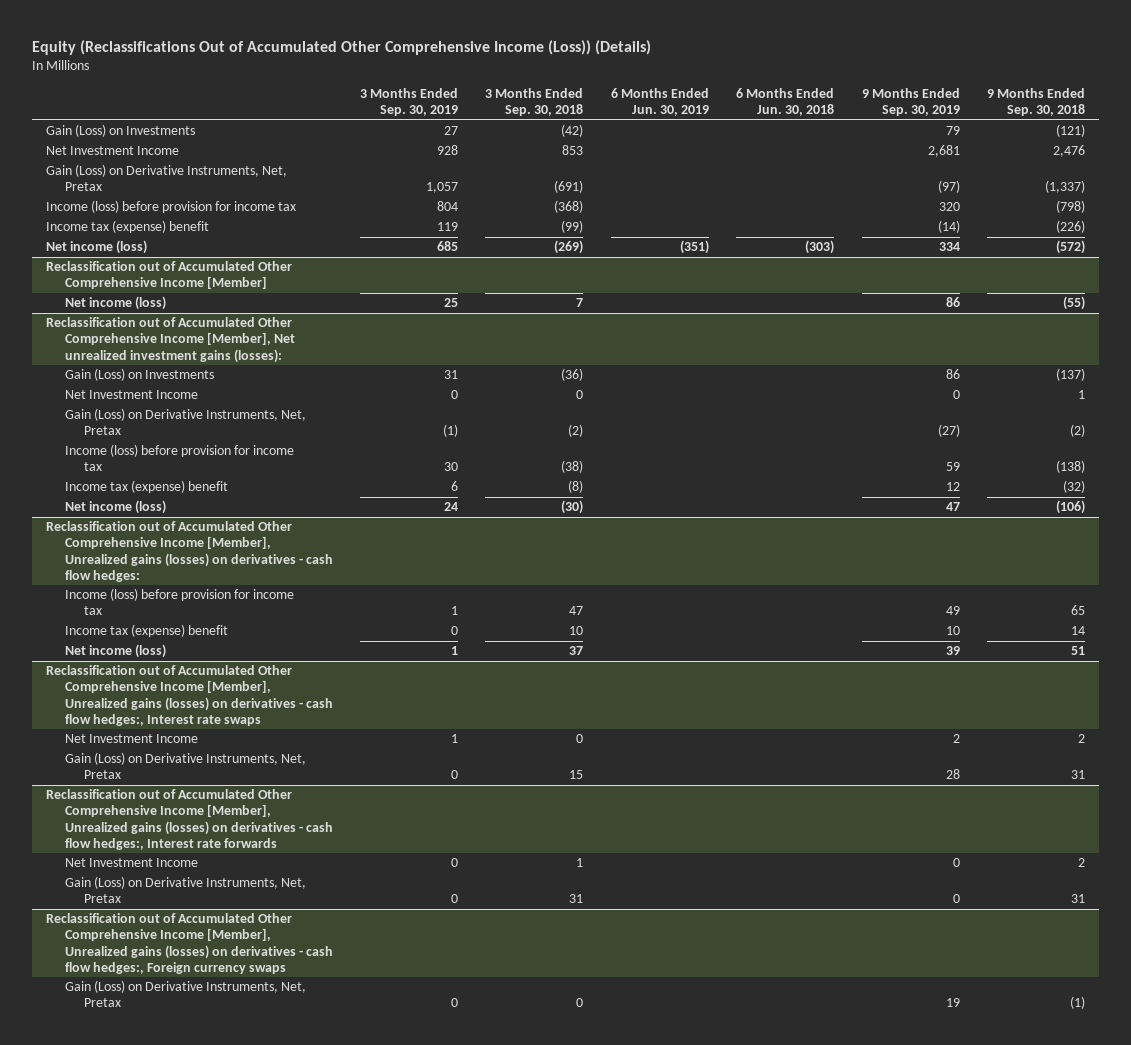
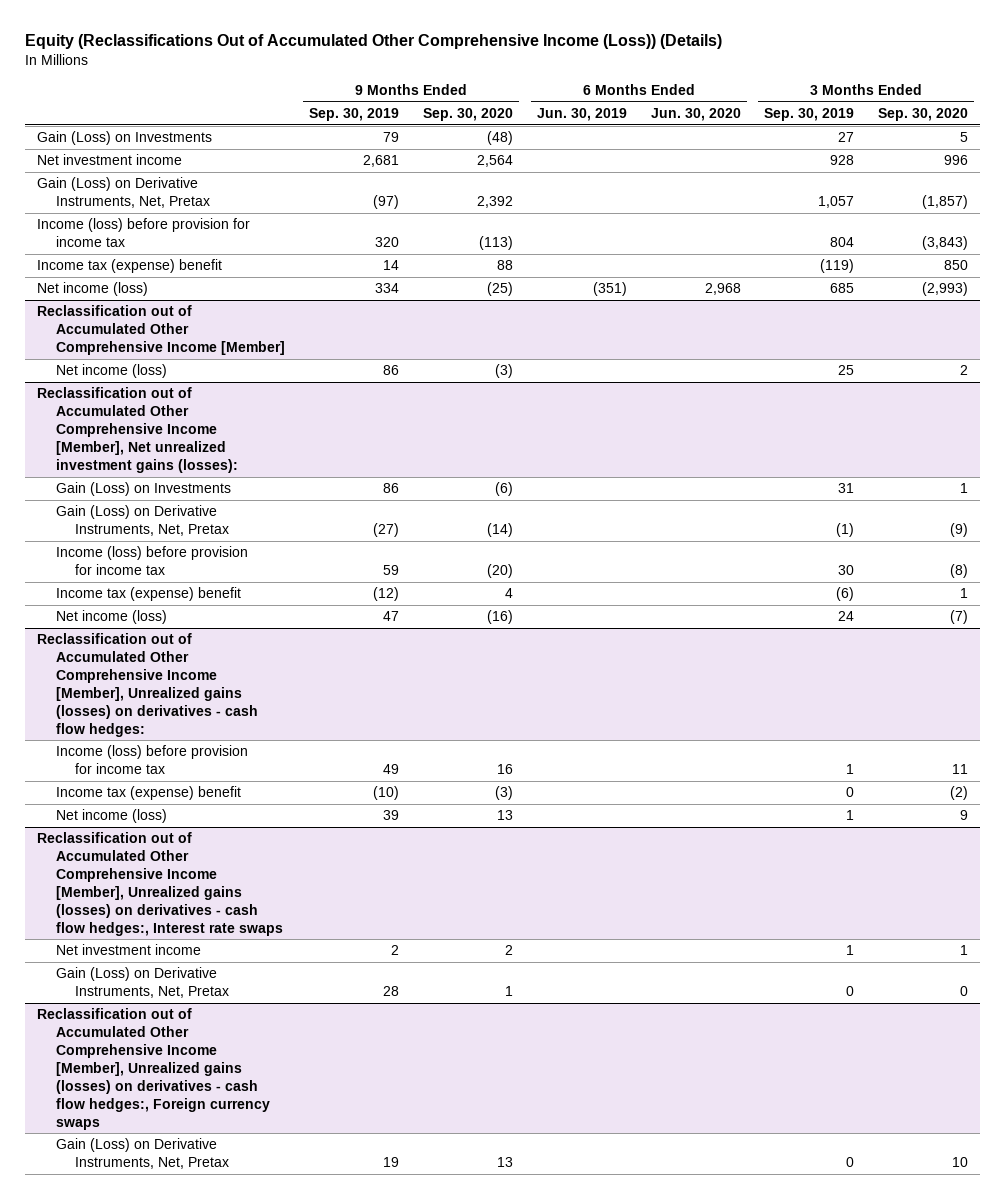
[485,87,584,117] 3 Months Ended Sep. 30, 2018 -> none
[736,87,835,117] 6 Months Ended Jun. 30, 2018 -> none
[987,87,1086,117] 9 Months Ended Sep. 30, 2018 -> none
none -> [422,108,513,122] Sep. 30, 2020
none -> [650,108,741,122] Jun. 30, 2020
none -> [878,108,969,122] Sep. 30, 2020
[45,146,179,156] Net Investment Income -> [36,154,182,166] Net investment income
[437,222,459,232] 119 -> [820,259,855,274] (119)
[937,220,960,234] (14) -> [382,260,399,271] 14
[64,390,198,400] Net Investment Income -> none
[451,481,459,492] 6 -> [836,587,855,602] (6)
[945,482,960,492] 12 -> [372,587,399,602] (12)
[945,626,960,636] 10 -> [372,786,399,801] (10)
[64,734,198,744] Net Investment Income -> [55,944,201,956] Net investment income
[45,789,333,850] Reclassification out of Accumulated Other Comprehensive Income [Member], Unrealized gains (losses) on derivatives - cash flow hedges:, Interest rate forwards -> none
[64,858,198,868] Net Investment Income -> none
[64,876,306,904] Gain (Loss) on Derivative Instruments, Net, Pretax -> none

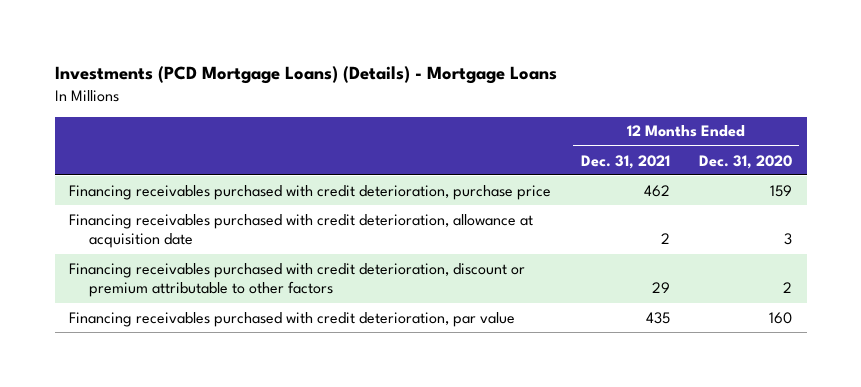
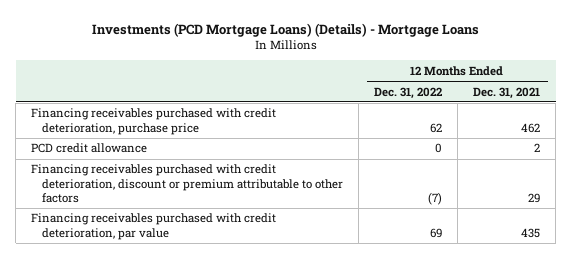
[699,154,793,169] Dec. 31, 2020 -> none
none -> [374,86,443,99] Dec. 31, 2022
[69,213,534,249] Financing receivables purchased with credit deterioration, allowance at acquisition date -> [31,143,148,154] PCD credit allowance

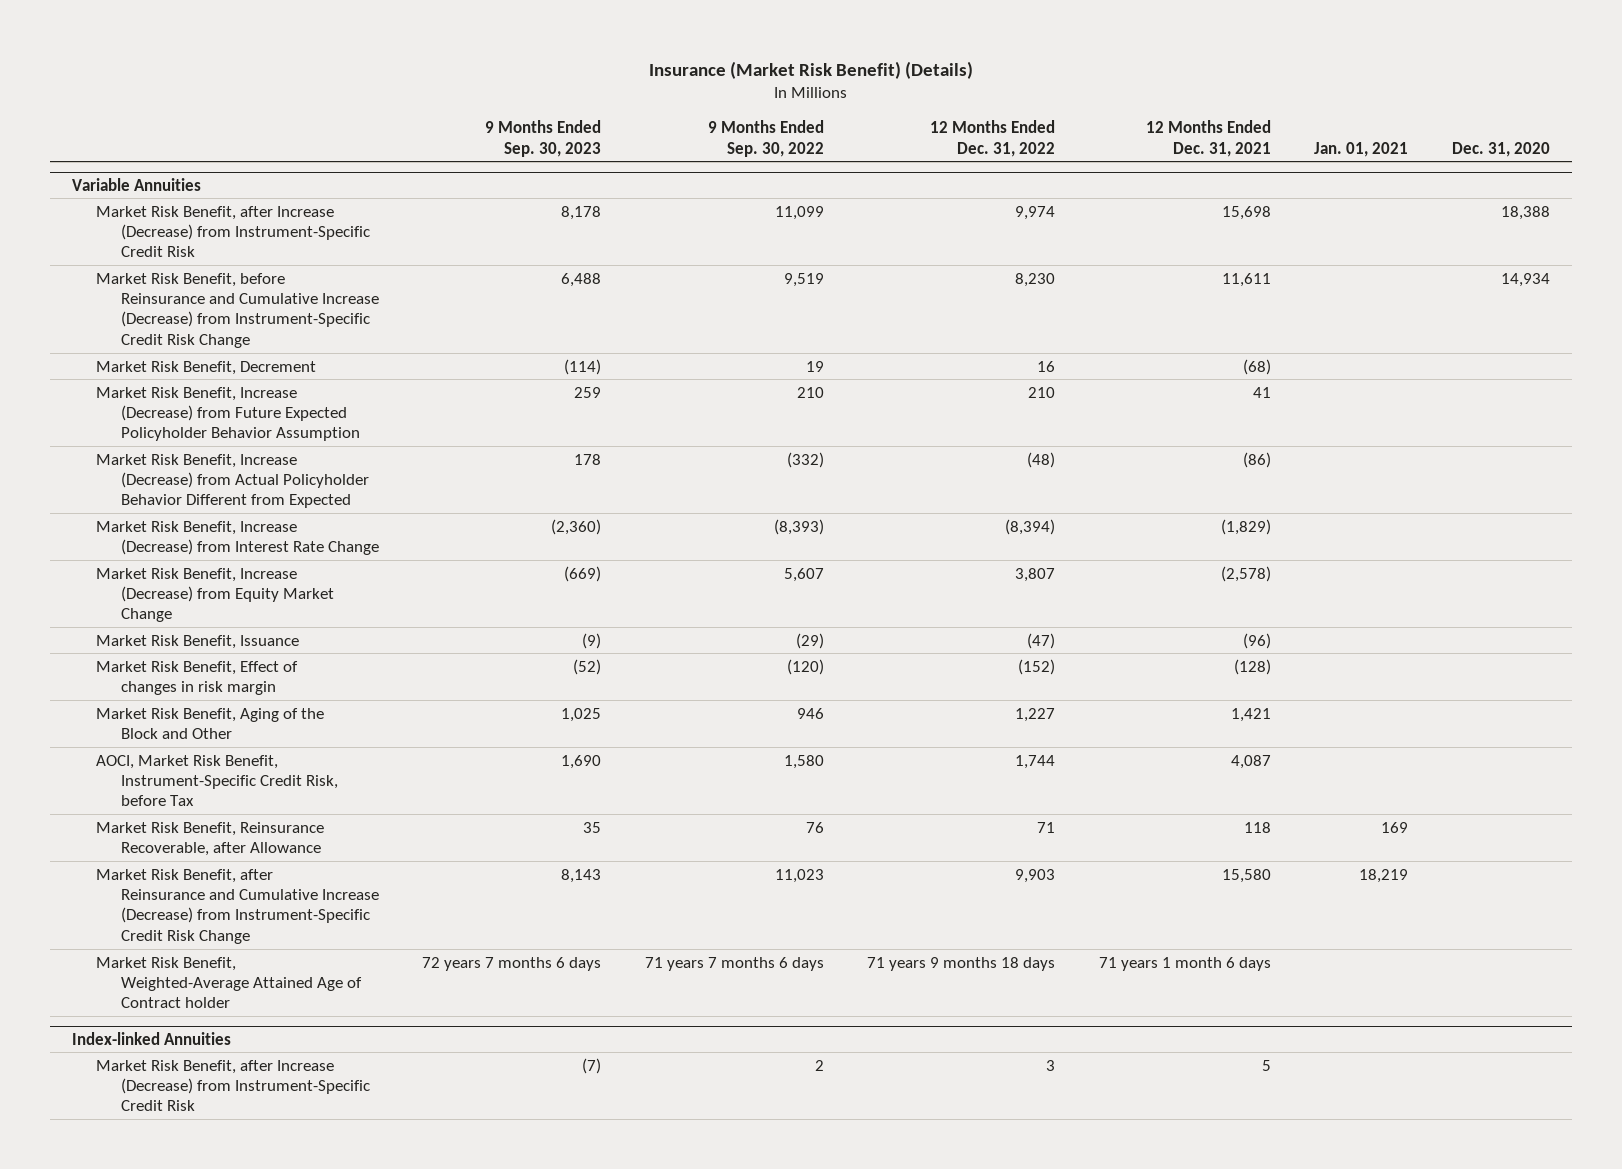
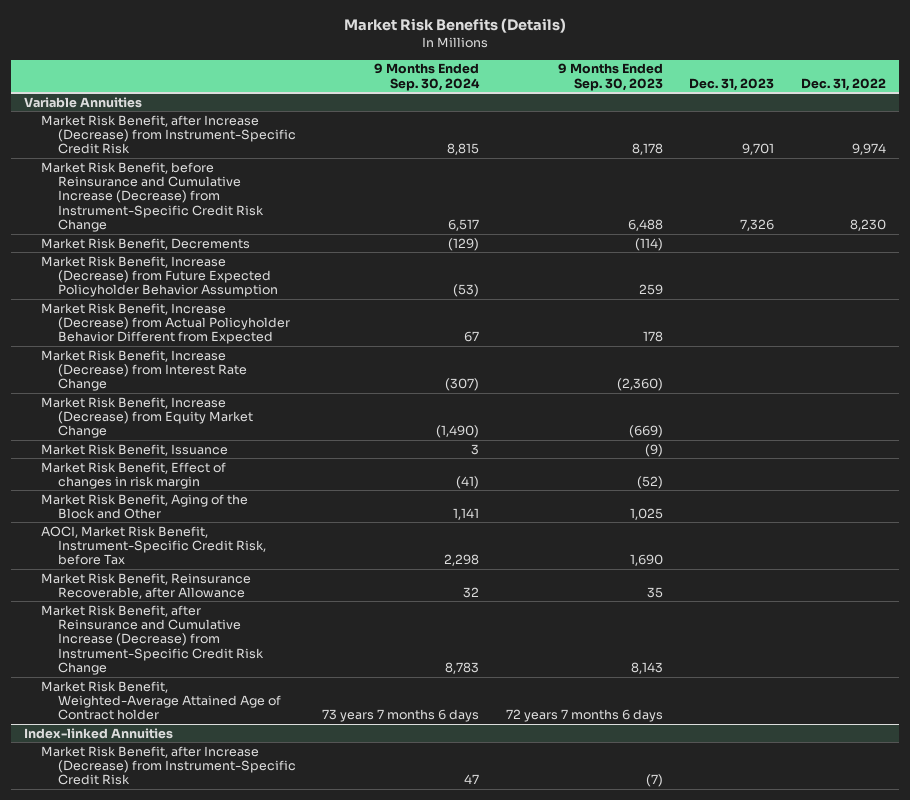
[648,60,973,79] Insurance (Market Risk Benefit) (Details) -> [344,18,567,34] Market Risk Benefits (Details)
[707,120,824,157] 9 Months Ended Sep. 30, 2022 -> none
[930,120,1056,157] 12 Months Ended Dec. 31, 2022 -> none
[1145,120,1271,157] 12 Months Ended Dec. 31, 2021 -> none
[1314,141,1409,157] Jan. 01, 2021 -> none
[1451,141,1550,157] Dec. 31, 2020 -> none
none -> [374,63,481,91] 9 Months Ended Sep. 30, 2024
none -> [689,77,775,91] Dec. 31, 2023
none -> [801,77,887,91] Dec. 31, 2022
[96,360,317,375] Market Risk Benefit, Decrement -> [40,237,250,250] Market Risk Benefit, Decrements

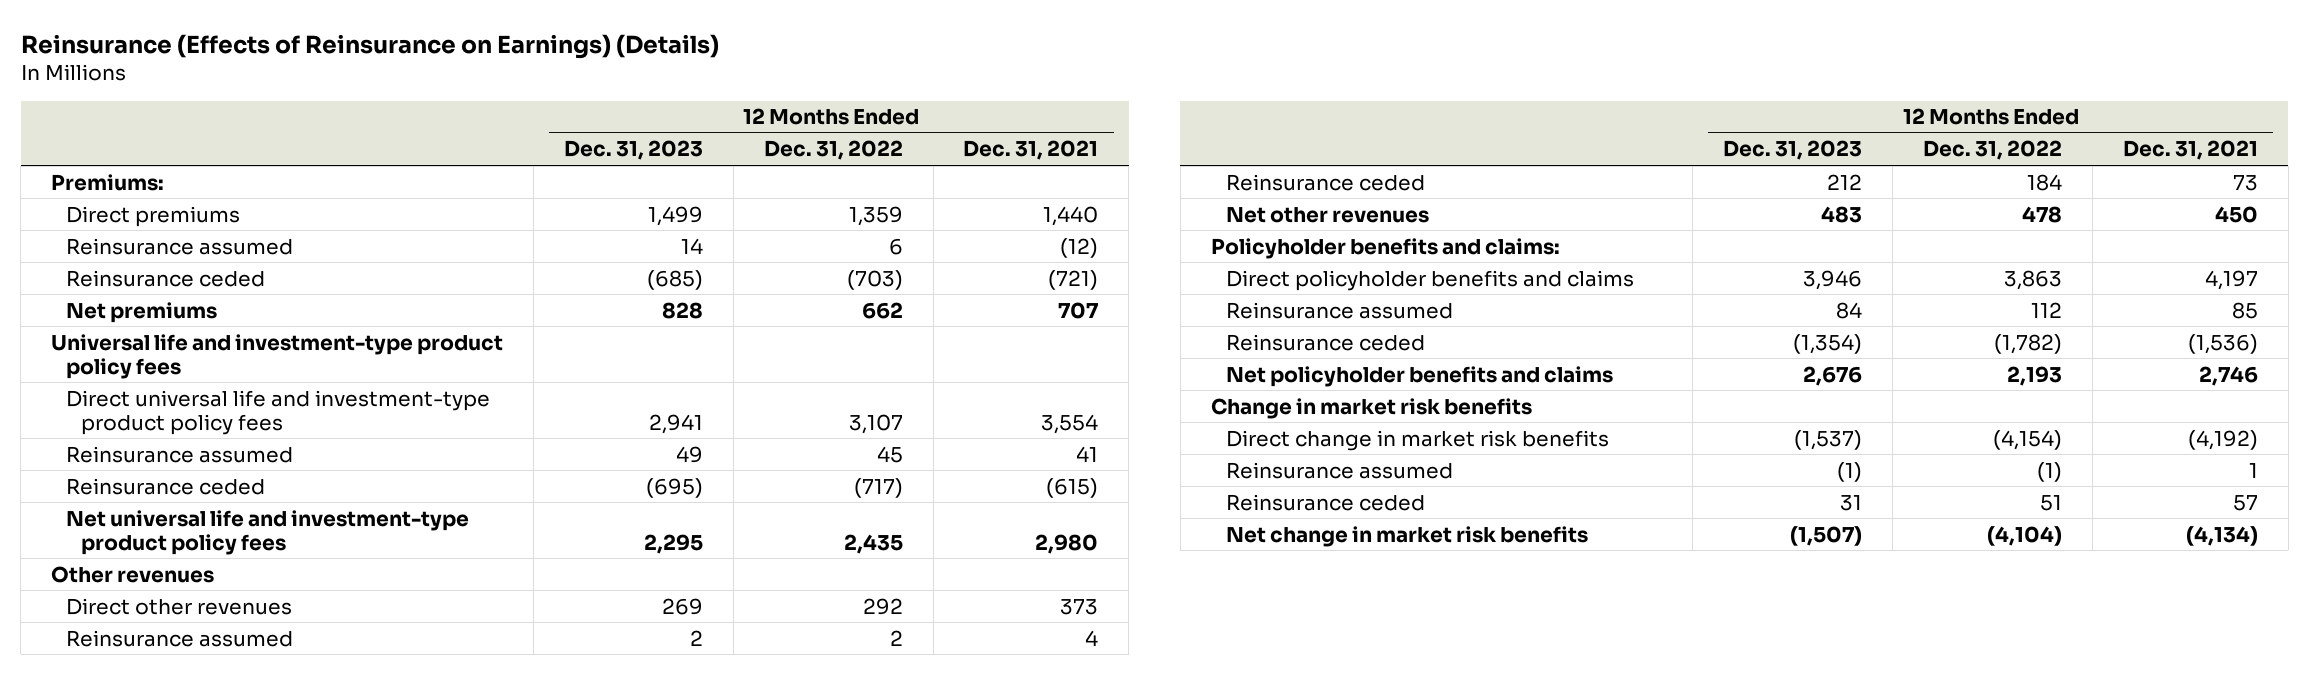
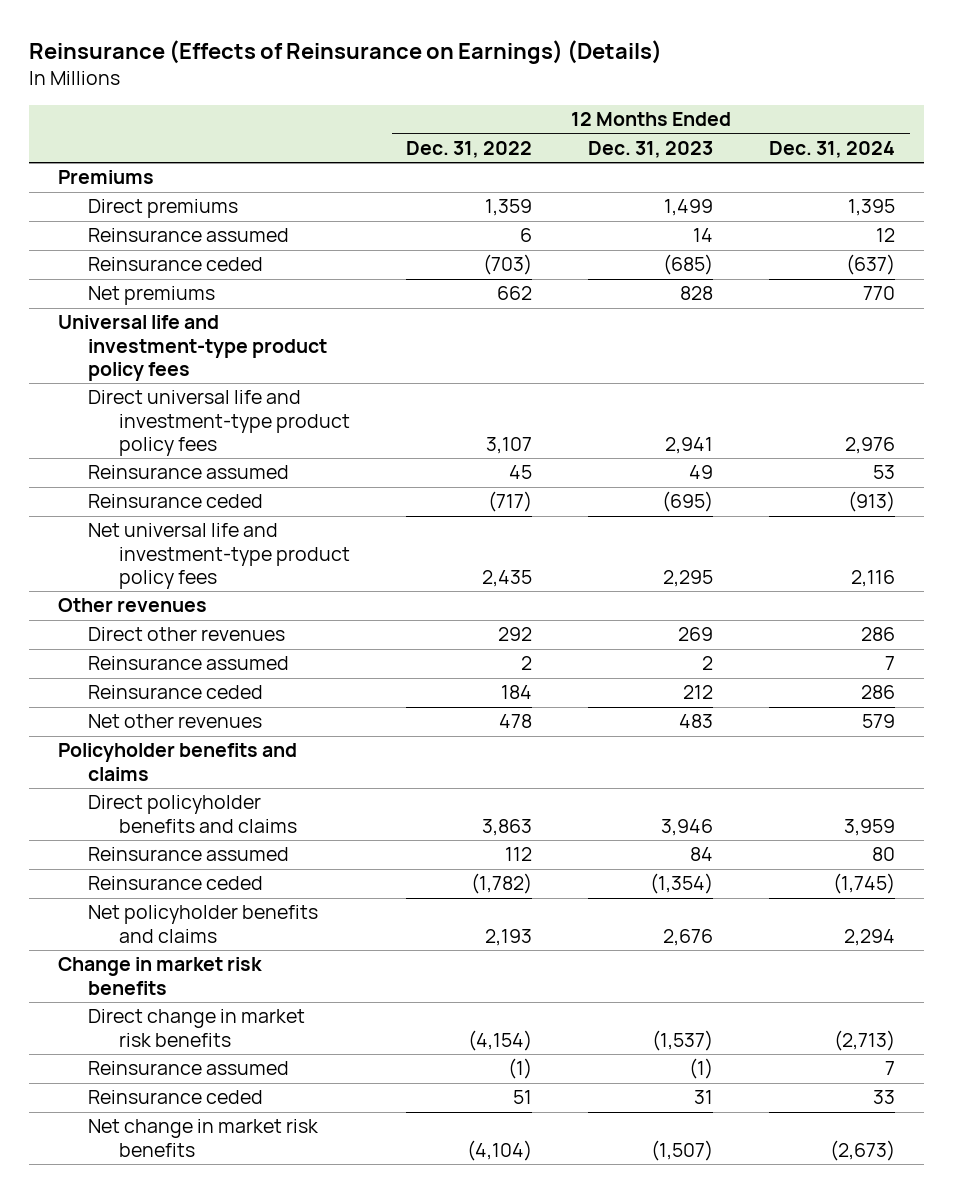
[963,140,1099,161] Dec. 31, 2021 -> none
none -> [769,140,896,158] Dec. 31, 2024
[51,173,165,191] Premiums: -> [57,170,154,185] Premiums
[1210,237,1560,259] Policyholder benefits and claims: -> [57,743,297,781] Policyholder benefits and claims

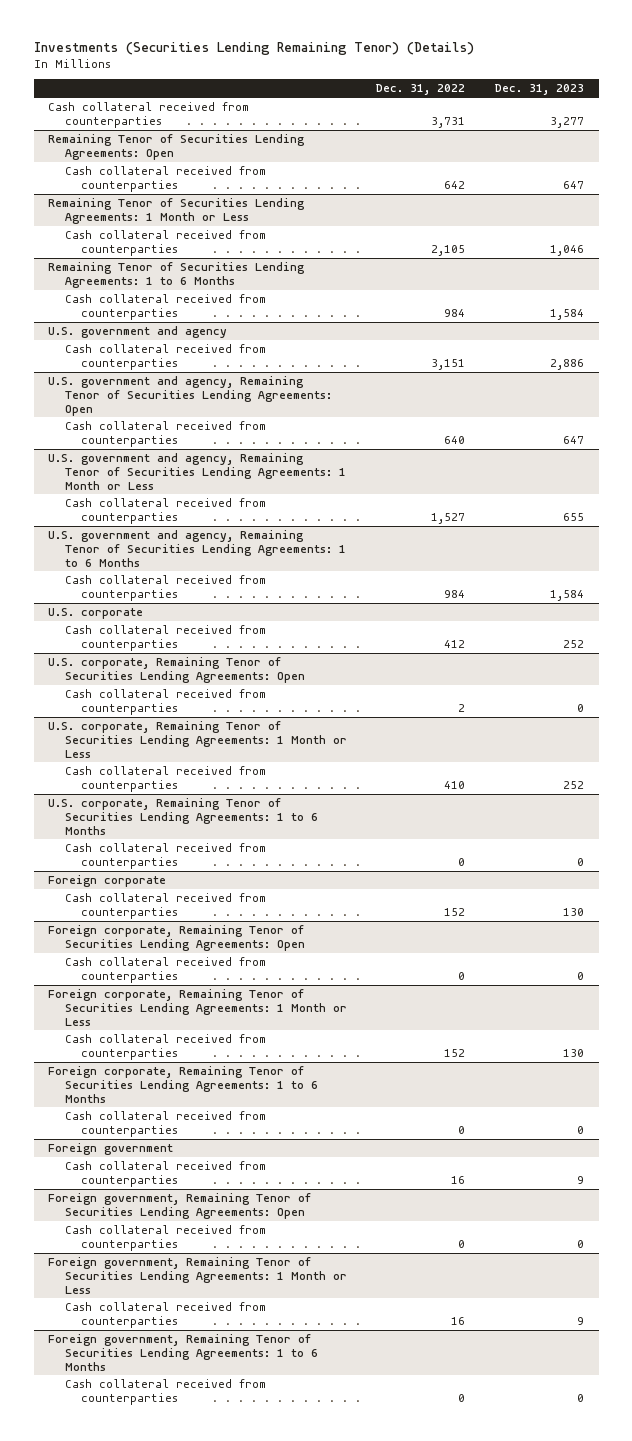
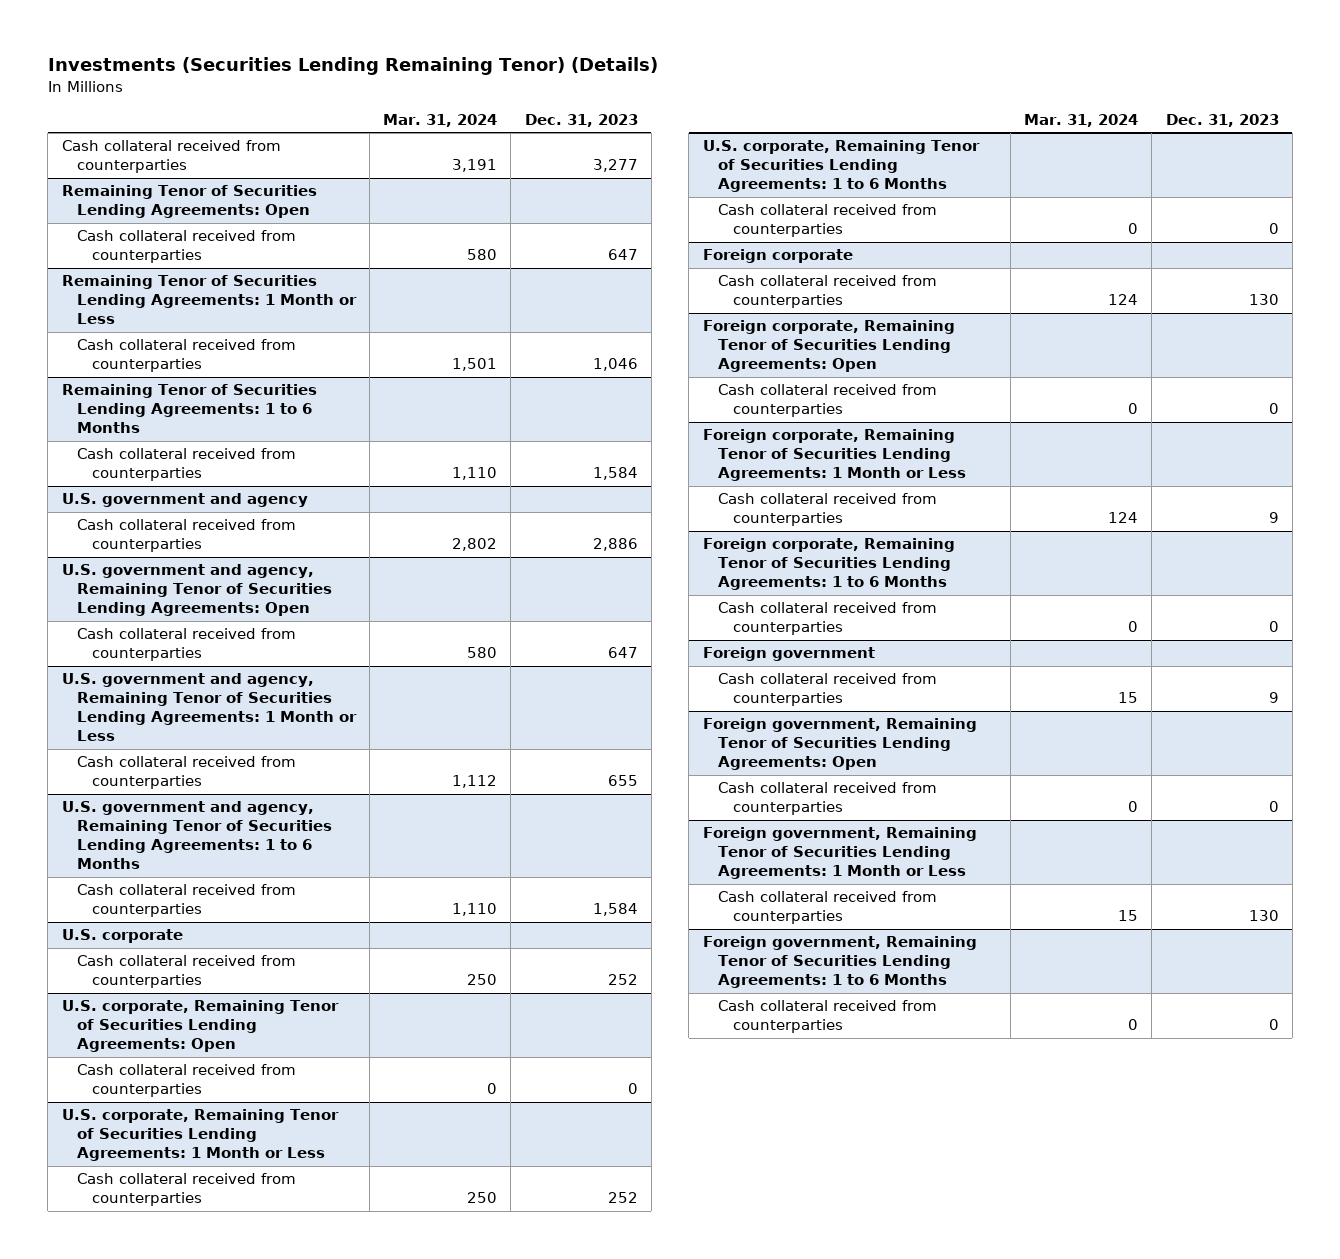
[376,84,466,96] Dec. 31, 2022 -> none
none -> [383,114,498,128] Mar. 31, 2024
[562,1048,584,1057] 130 -> [1268,512,1279,524] 9
[576,1316,584,1325] 9 -> [1248,910,1279,922] 130

